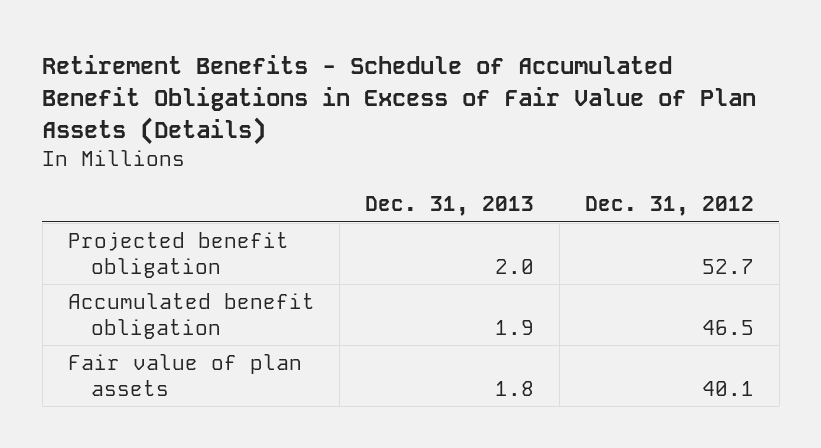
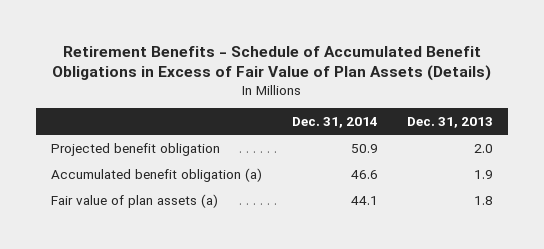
[584,196,754,217] Dec. 31, 2012 -> none
none -> [291,116,378,128] Dec. 31, 2014
[67,292,315,339] Accumulated benefit obligation -> [50,167,262,182] Accumulated benefit obligation (a)
[67,353,302,396] Fair value of plan assets -> [50,193,218,208] Fair value of plan assets (a)

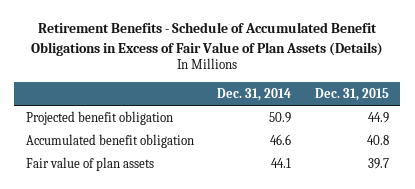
[407,116,494,128] Dec. 31, 2013 -> none
none -> [314,87,389,101] Dec. 31, 2015
[50,167,262,182] Accumulated benefit obligation (a) -> [25,133,194,148] Accumulated benefit obligation
[50,193,218,208] Fair value of plan assets (a) -> [25,156,154,171] Fair value of plan assets

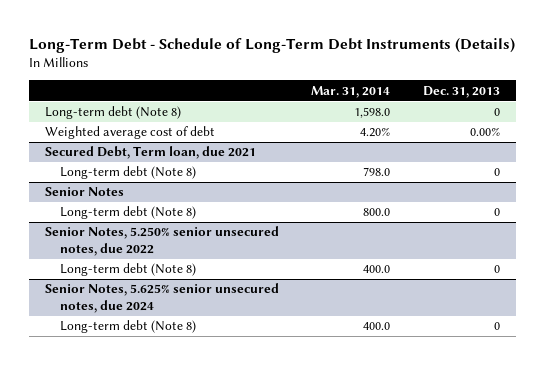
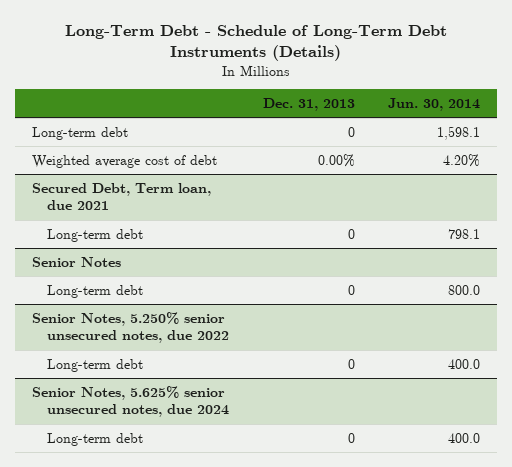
[311,85,391,98] Mar. 31, 2014 -> none
none -> [388,97,481,111] Jun. 30, 2014
[44,106,181,120] Long-term debt (Note 8) -> [31,126,128,140] Long-term debt
[59,166,196,180] Long-term debt (Note 8) -> [46,228,143,242] Long-term debt
[59,206,196,220] Long-term debt (Note 8) -> [46,284,143,298] Long-term debt
[59,263,196,277] Long-term debt (Note 8) -> [46,358,143,372] Long-term debt
[59,320,196,334] Long-term debt (Note 8) -> [46,432,143,446] Long-term debt

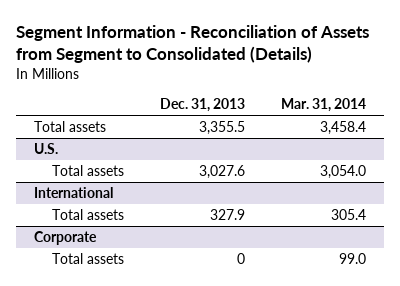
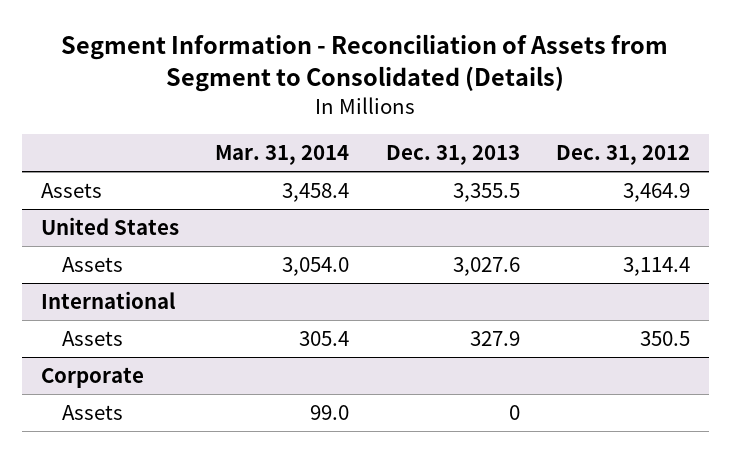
none -> [556,145,691,166] Dec. 31, 2012
[34,143,59,155] U.S. -> none
[34,121,107,133] Total assets -> [40,182,102,198] Assets
none -> [40,216,179,235] United States
[51,165,124,177] Total assets -> [61,256,123,272] Assets
[51,209,124,221] Total assets -> [61,330,123,346] Assets
[51,253,124,265] Total assets -> [61,404,123,420] Assets

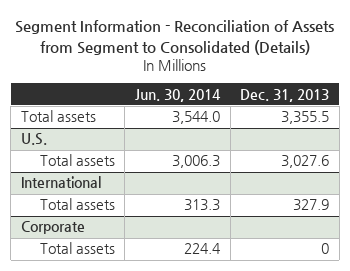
[215,145,350,166] Mar. 31, 2014 -> none
[556,145,691,166] Dec. 31, 2012 -> none
none -> [134,88,221,102] Jun. 30, 2014
[40,216,179,235] United States -> none
[40,182,102,198] Assets -> [21,110,97,123] Total assets
none -> [21,133,48,146] U.S.
[61,256,123,272] Assets -> [39,154,115,167] Total assets
[61,330,123,346] Assets -> [39,198,115,211] Total assets
[61,404,123,420] Assets -> [39,242,115,255] Total assets

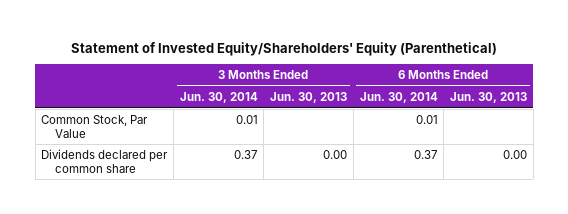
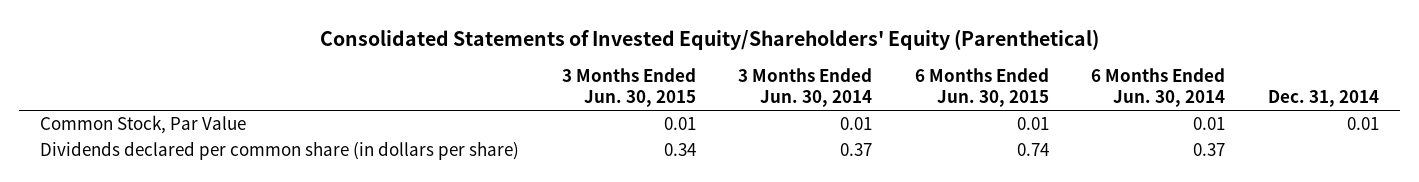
[71,41,498,56] Statement of Invested Equity/Shareholders' Equity (Parenthetical) -> [319,28,1099,50] Consolidated Statements of Invested Equity/Shareholders' Equity (Parenthetical)
[270,91,348,103] Jun. 30, 2013 -> none
[450,91,528,103] Jun. 30, 2013 -> none
none -> [561,68,696,108] 3 Months Ended Jun. 30, 2015
none -> [914,68,1049,108] 6 Months Ended Jun. 30, 2015
none -> [1267,90,1379,108] Dec. 31, 2014
[41,149,169,173] Dividends declared per common share -> [40,141,520,161] Dividends declared per common share (in dollars per share)

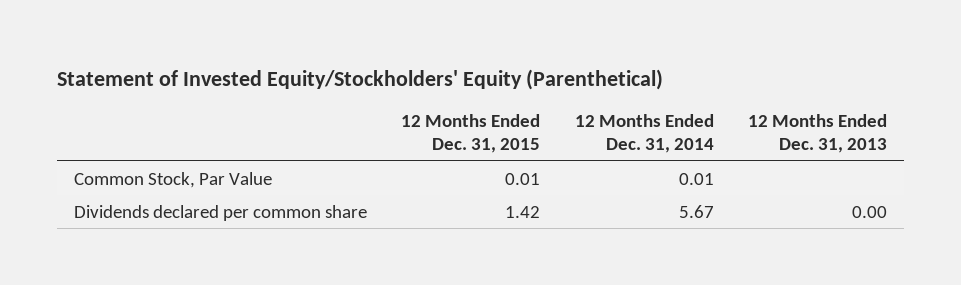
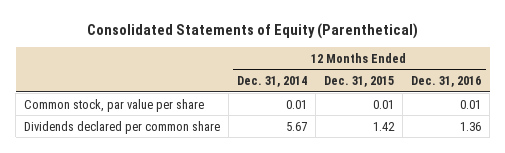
[56,69,663,91] Statement of Invested Equity/Stockholders' Equity (Parenthetical) -> [86,22,418,39] Consolidated Statements of Equity (Parenthetical)
[748,114,888,154] 12 Months Ended Dec. 31, 2013 -> none
none -> [411,76,482,88] Dec. 31, 2016
[74,171,273,188] Common Stock, Par Value -> [24,98,205,112] Common stock, par value per share

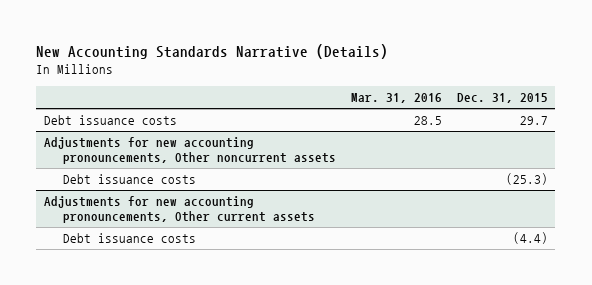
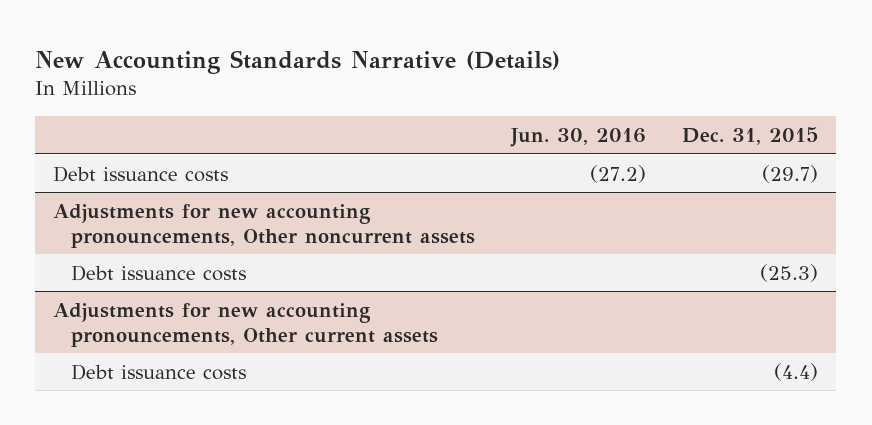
[350,92,442,103] Mar. 31, 2016 -> none
none -> [510,128,647,148] Jun. 30, 2016
[519,116,548,126] 29.7 -> [762,164,819,183] (29.7)

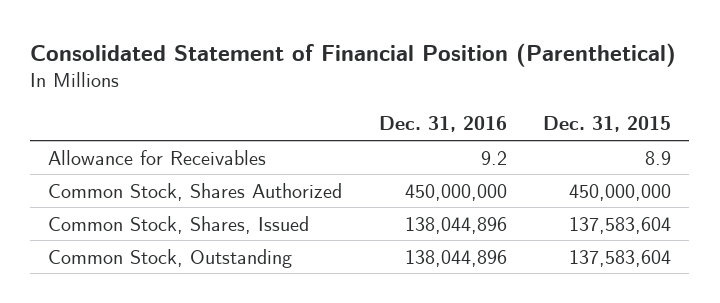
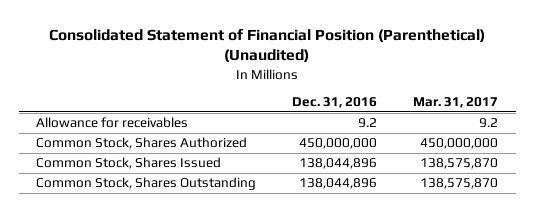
[30,42,677,67] Consolidated Statement of Financial Position (Parenthetical) -> [49,28,486,63] Consolidated Statement of Financial Position (Parenthetical) (Unaudited)
[543,116,672,133] Dec. 31, 2015 -> none
none -> [412,97,498,109] Mar. 31, 2017
[48,149,267,165] Allowance for Receivables -> [36,117,189,129] Allowance for receivables
[48,215,310,234] Common Stock, Shares, Issued -> [36,157,222,170] Common Stock, Shares Issued
[48,248,293,268] Common Stock, Outstanding -> [36,177,257,191] Common Stock, Shares Outstanding

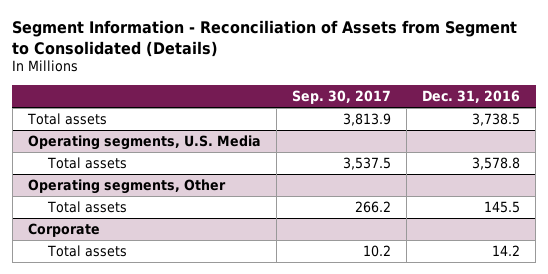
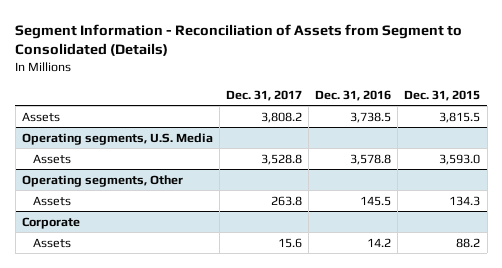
[291,89,391,104] Sep. 30, 2017 -> none
none -> [225,89,302,101] Dec. 31, 2017
none -> [404,89,481,101] Dec. 31, 2015
[26,113,107,126] Total assets -> [21,111,60,122] Assets
[46,157,127,170] Total assets -> [33,153,72,164] Assets
[46,201,127,214] Total assets -> [33,195,72,206] Assets
[46,245,127,258] Total assets -> [33,237,72,248] Assets

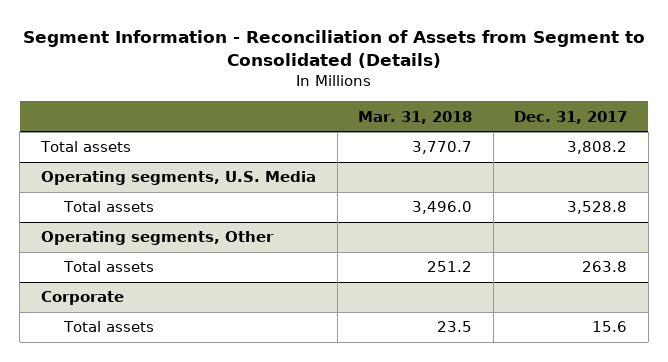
[315,89,392,101] Dec. 31, 2016 -> none
[404,89,481,101] Dec. 31, 2015 -> none
none -> [358,110,473,124] Mar. 31, 2018
[21,111,60,122] Assets -> [39,141,131,153] Total assets
[33,153,72,164] Assets -> [62,201,154,213] Total assets
[33,195,72,206] Assets -> [62,261,154,273] Total assets
[33,237,72,248] Assets -> [62,321,154,333] Total assets

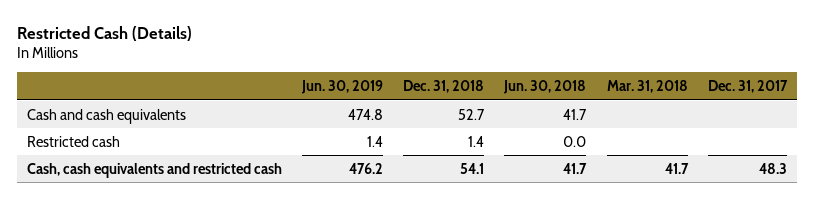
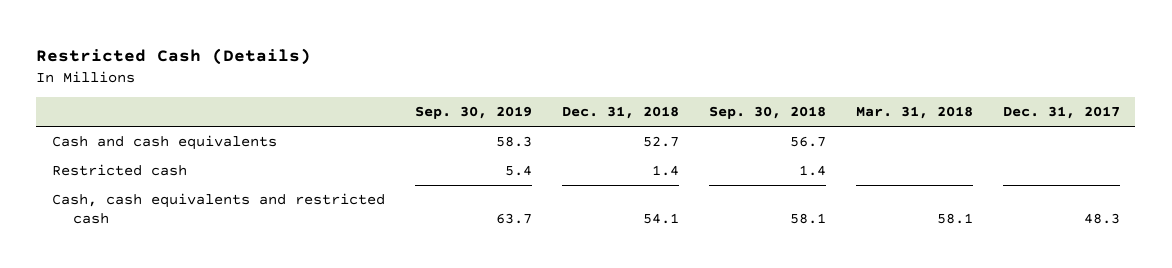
[300,80,383,95] Jun. 30, 2019 -> none
[503,80,587,95] Jun. 30, 2018 -> none
none -> [414,106,532,120] Sep. 30, 2019
none -> [709,106,827,120] Sep. 30, 2018
[664,162,689,174] 41.7 -> [937,212,974,224] 58.1

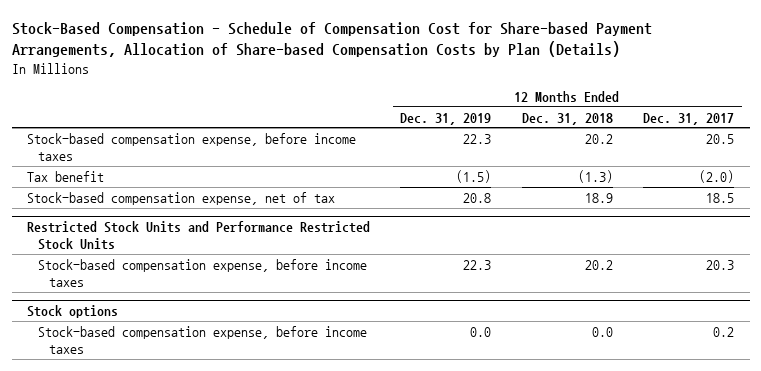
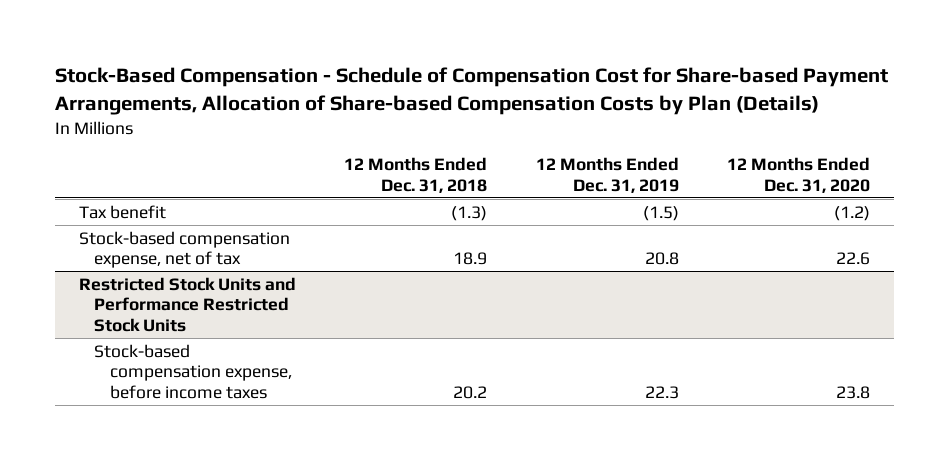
[643,112,735,125] Dec. 31, 2017 -> none
none -> [727,157,871,193] 12 Months Ended Dec. 31, 2020
[26,132,356,161] Stock-based compensation expense, before income taxes -> none
[26,305,118,319] Stock options -> none
[37,325,367,354] Stock-based compensation expense, before income taxes -> none

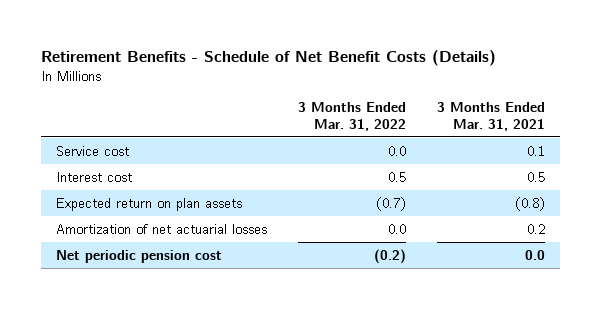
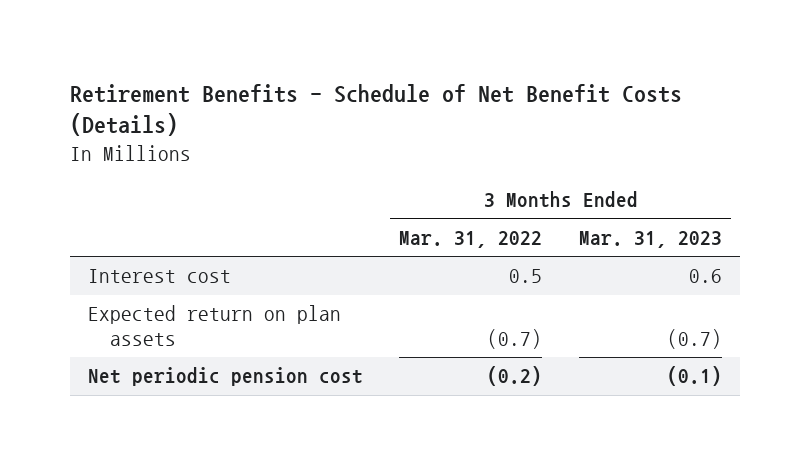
[436,102,545,131] 3 Months Ended Mar. 31, 2021 -> none
none -> [578,230,722,248] Mar. 31, 2023
[55,145,129,156] Service cost -> none
[55,223,267,234] Amortization of net actuarial losses -> none

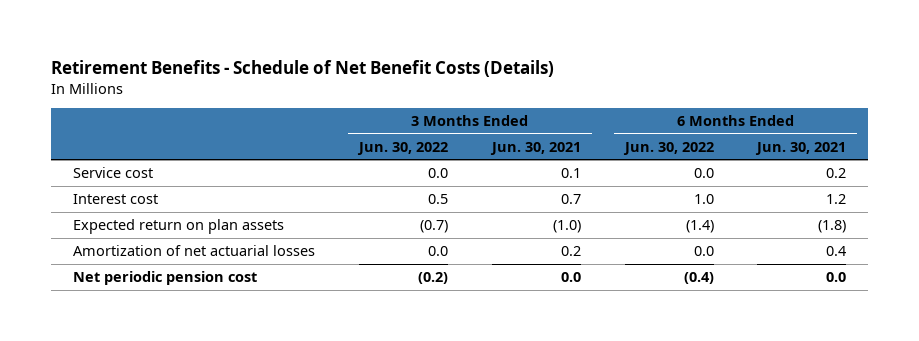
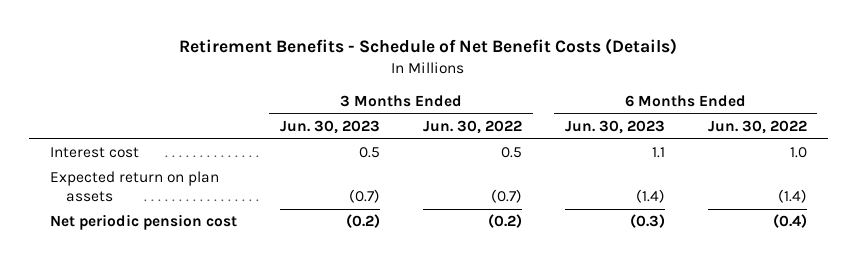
[489,141,581,155] Jun. 30, 2021 -> none
[755,141,847,155] Jun. 30, 2021 -> none
none -> [279,119,380,134] Jun. 30, 2023
none -> [564,119,665,134] Jun. 30, 2023
[72,167,153,179] Service cost -> none
[72,245,315,257] Amortization of net actuarial losses -> none

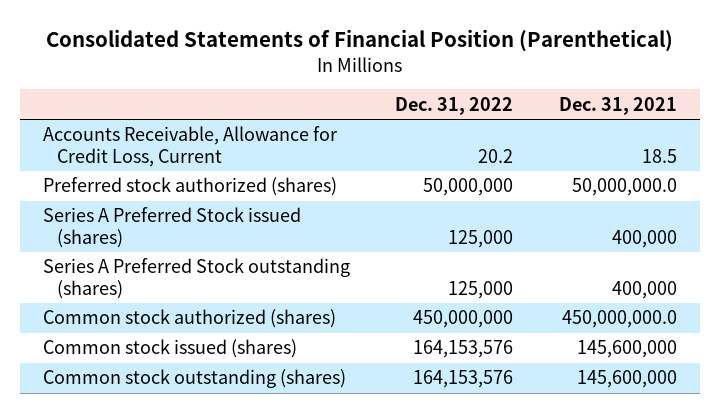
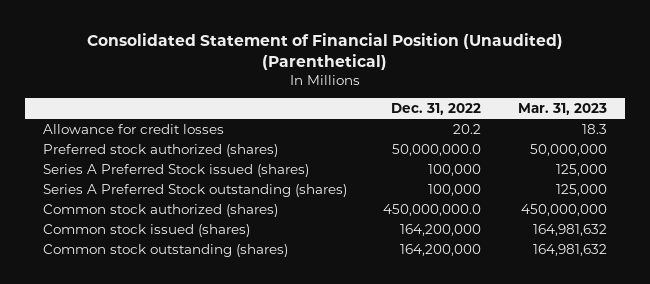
[45,29,673,53] Consolidated Statements of Financial Position (Parenthetical) -> [86,32,563,70] Consolidated Statement of Financial Position (Unaudited) (Parenthetical)
[559,96,678,115] Dec. 31, 2021 -> none
none -> [517,102,607,115] Mar. 31, 2023
[42,126,338,167] Accounts Receivable, Allowance for Credit Loss, Current -> [43,123,225,134] Allowance for credit losses
[423,178,514,197] 50,000,000 -> [392,143,482,156] 50,000,000.0
[448,229,514,248] 125,000 -> [428,163,482,176] 100,000
[448,280,514,299] 125,000 -> [428,183,482,196] 100,000
[413,310,514,329] 450,000,000 -> [383,203,482,216] 450,000,000.0
[413,340,514,359] 164,153,576 -> [400,223,482,236] 164,200,000
[413,370,514,389] 164,153,576 -> [400,243,482,256] 164,200,000

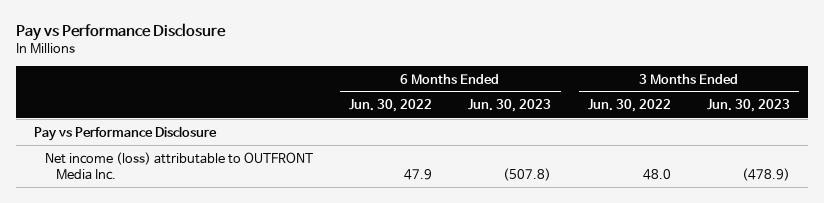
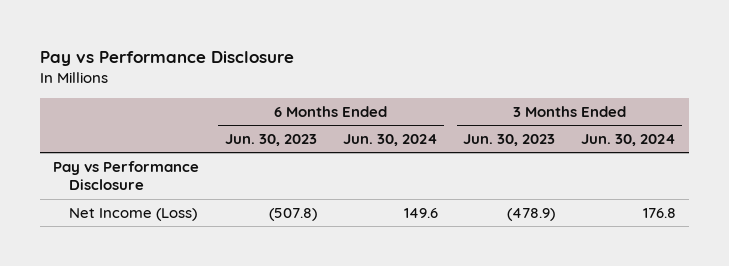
[349,99,433,113] Jun. 30, 2022 -> none
[587,99,671,113] Jun. 30, 2022 -> none
none -> [342,134,438,147] Jun. 30, 2024
none -> [581,134,677,147] Jun. 30, 2024
[45,151,314,180] Net income (loss) attributable to OUTFRONT Media Inc. -> [69,207,198,221] Net Income (Loss)

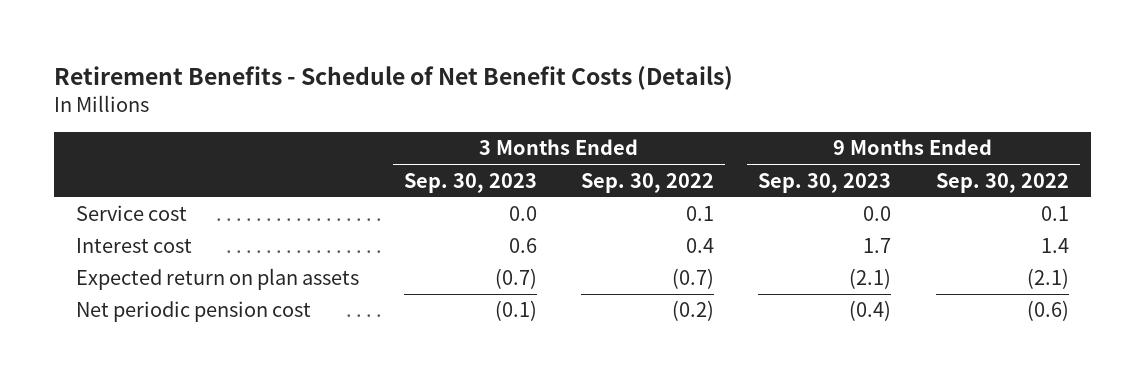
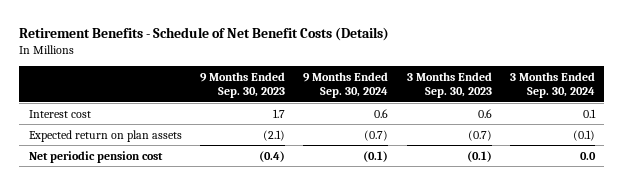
[580,172,714,193] Sep. 30, 2022 -> none
[935,172,1069,193] Sep. 30, 2022 -> none
none -> [303,71,389,99] 9 Months Ended Sep. 30, 2024
none -> [510,71,596,99] 3 Months Ended Sep. 30, 2024
[76,205,188,222] Service cost -> none

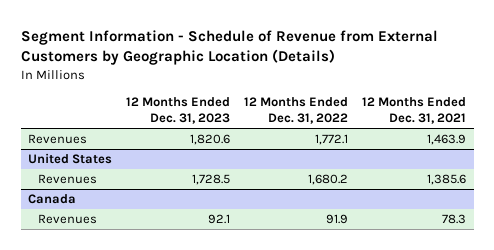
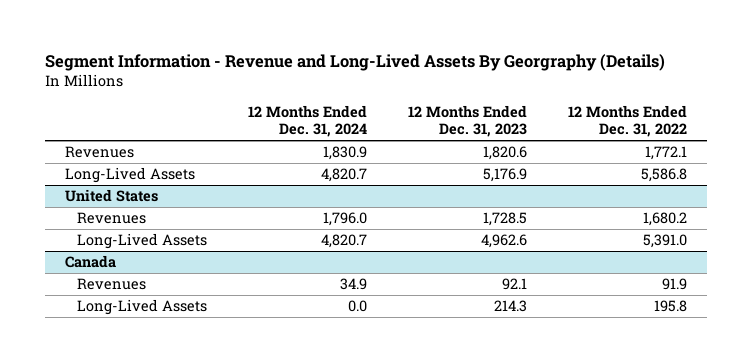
[20,29,438,66] Segment Information - Schedule of Revenue from External Customers by Geographic Location (Details) -> [44,53,665,71] Segment Information - Revenue and Long-Lived Assets By Georgraphy (Details)
[362,96,467,125] 12 Months Ended Dec. 31, 2021 -> none
none -> [247,104,367,138] 12 Months Ended Dec. 31, 2024
none -> [65,167,196,184] Long-Lived Assets
none -> [76,233,207,250] Long-Lived Assets
none -> [76,299,207,316] Long-Lived Assets

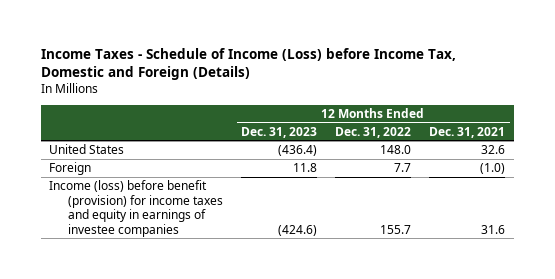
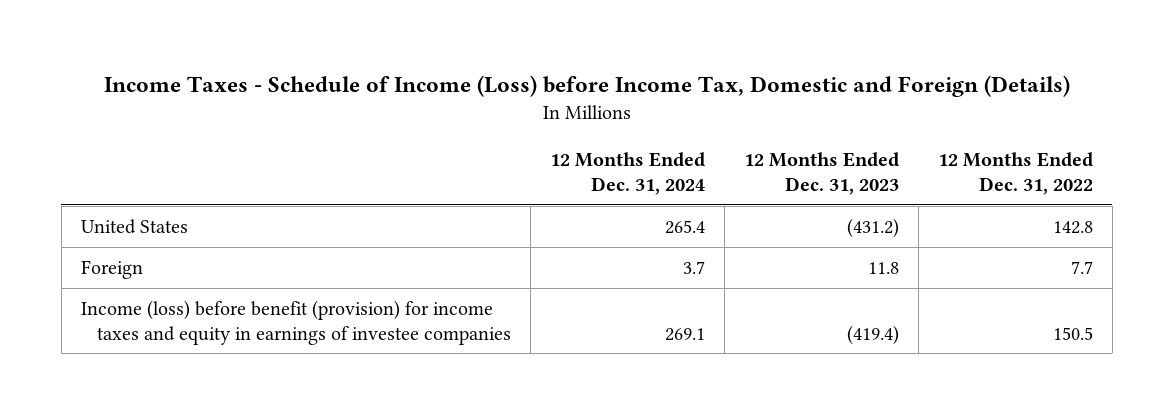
[429,126,506,138] Dec. 31, 2021 -> none
none -> [550,151,706,195] 12 Months Ended Dec. 31, 2024
[278,145,318,157] (436.4) -> [847,217,900,238] (431.2)
[380,145,412,155] 148.0 -> [1052,220,1093,234] 142.8
[278,224,318,236] (424.6) -> [847,324,900,345] (419.4)
[380,224,412,234] 155.7 -> [1052,326,1093,340] 150.5

